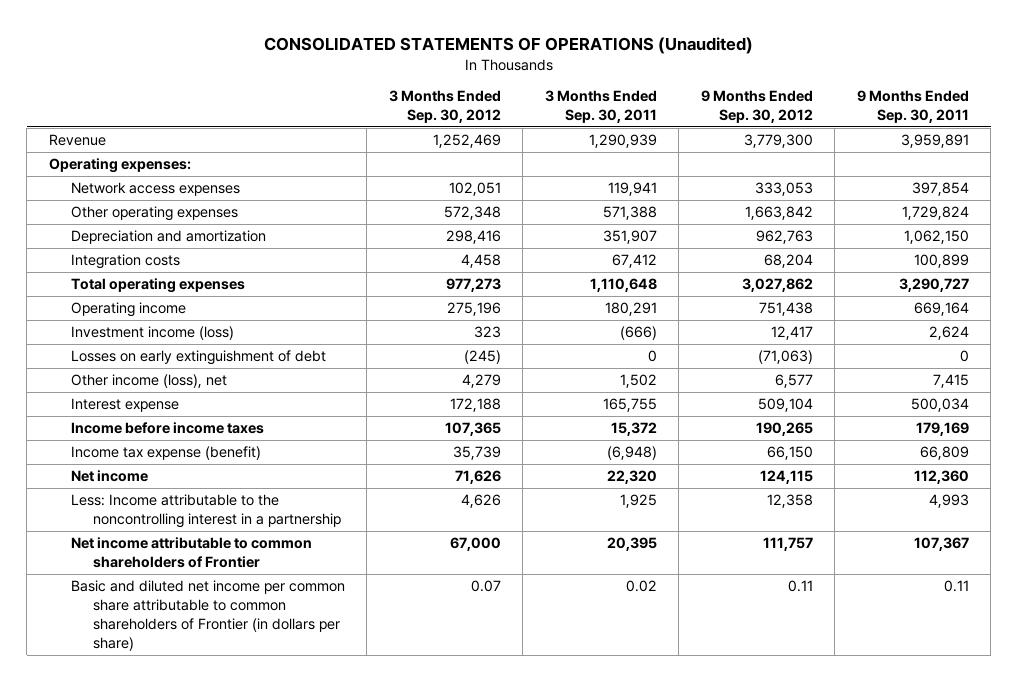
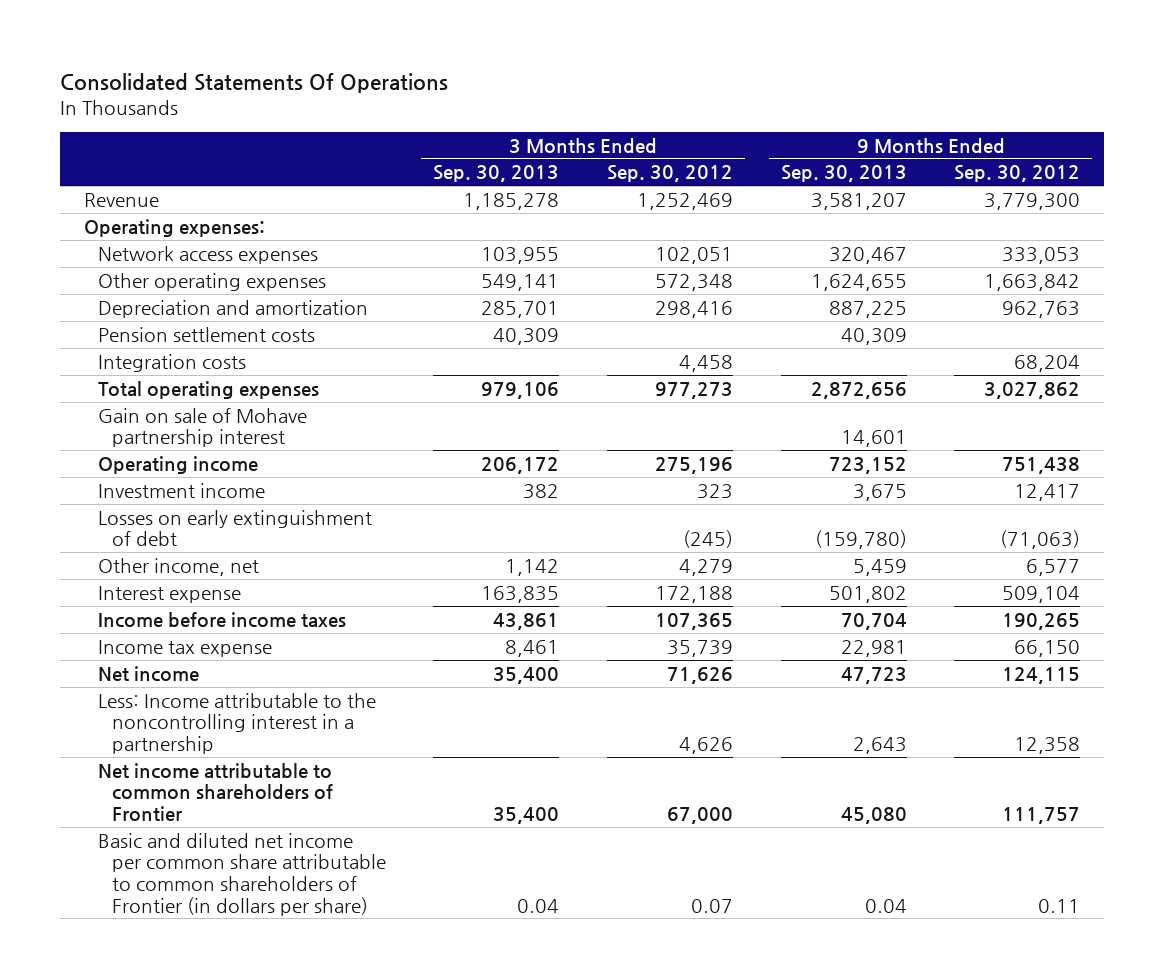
[263,36,753,54] CONSOLIDATED STATEMENTS OF OPERATIONS (Unaudited) -> [60,72,449,93] Consolidated Statements Of Operations
[544,90,657,124] 3 Months Ended Sep. 30, 2011 -> none
[856,90,969,124] 9 Months Ended Sep. 30, 2011 -> none
none -> [433,165,560,183] Sep. 30, 2013
none -> [780,165,907,183] Sep. 30, 2013
none -> [97,326,315,342] Pension settlement costs
none -> [97,407,307,448] Gain on sale of Mohave partnership interest
[70,326,234,341] Investment income (loss) -> [97,482,265,498] Investment income
[70,374,227,389] Other income (loss), net -> [97,557,259,576] Other income, net
[70,446,261,461] Income tax expense (benefit) -> [97,639,272,657] Income tax expense

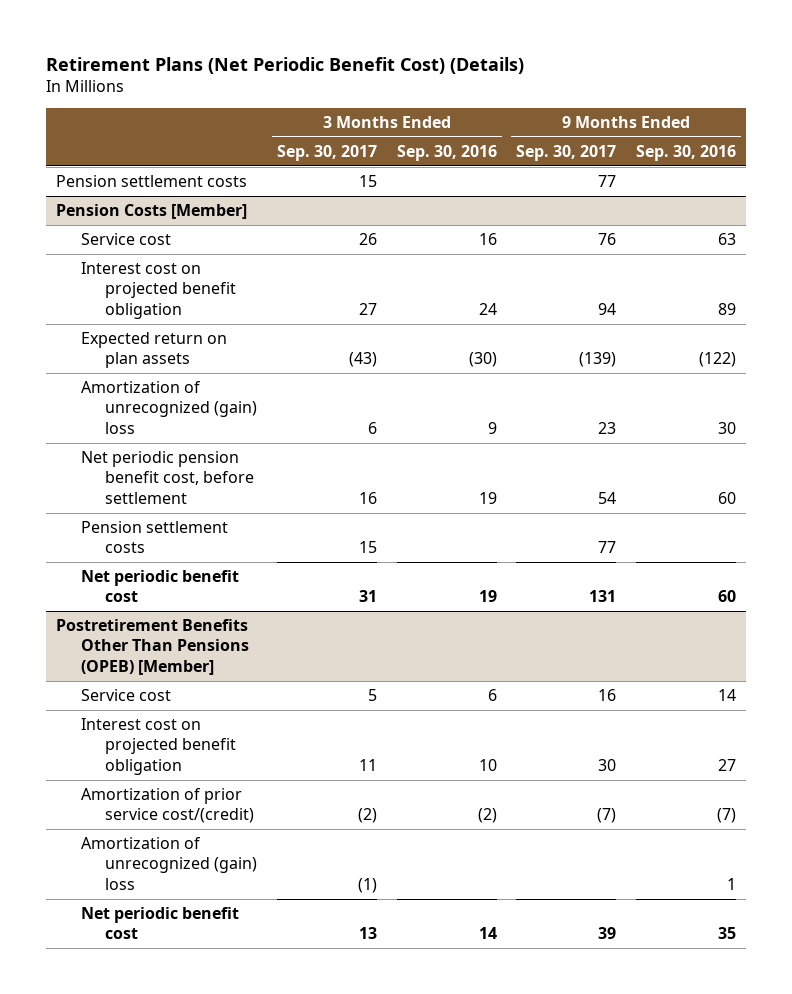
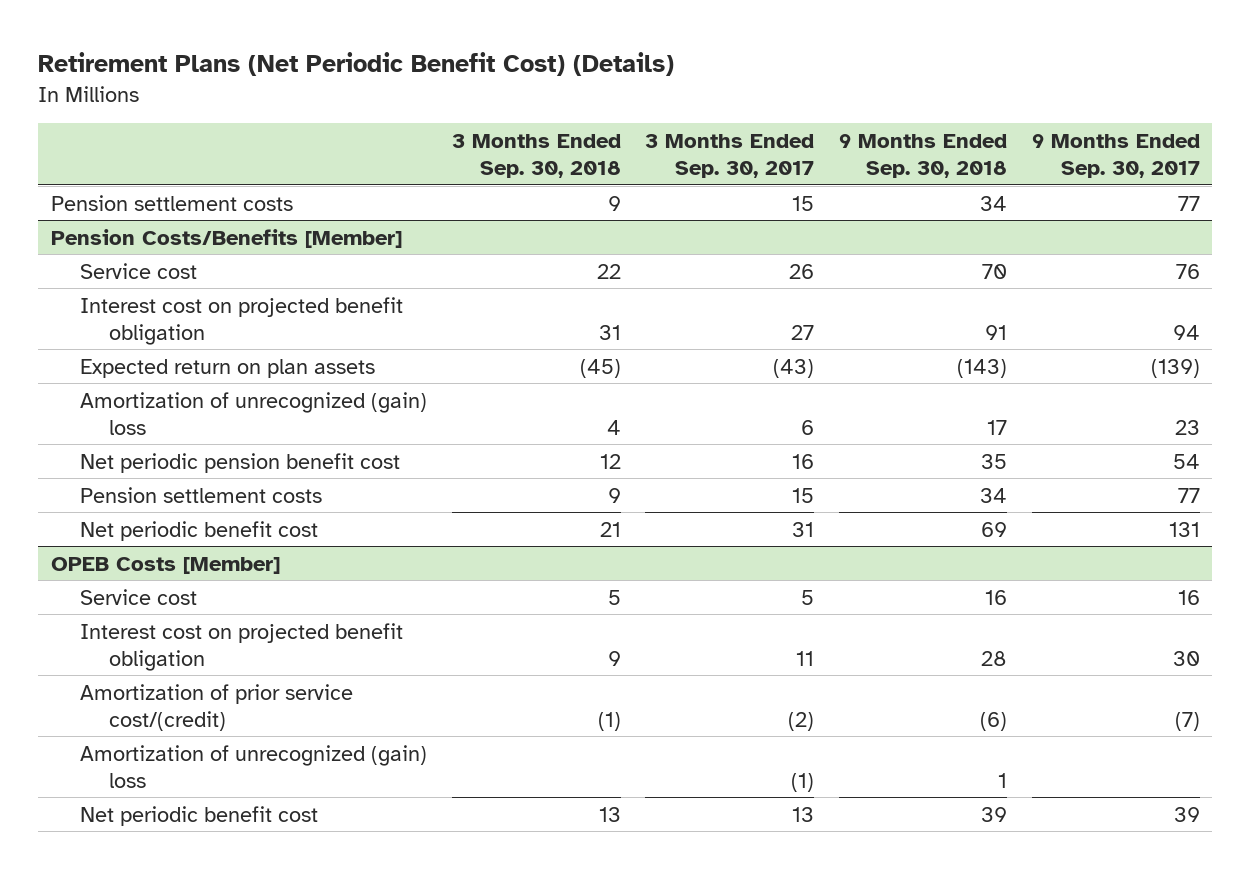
[396,144,497,161] Sep. 30, 2016 -> none
[636,144,737,161] Sep. 30, 2016 -> none
none -> [451,134,621,179] 3 Months Ended Sep. 30, 2018
none -> [838,134,1007,179] 9 Months Ended Sep. 30, 2018
[56,204,248,220] Pension Costs [Member] -> [50,228,402,248] Pension Costs/Benefits [Member]
[80,451,255,504] Net periodic pension benefit cost, before settlement -> [79,452,400,473] Net periodic pension benefit cost
[56,619,249,675] Postretirement Benefits Other Than Pensions (OPEB) [Member] -> none
none -> [50,556,280,574] OPEB Costs [Member]

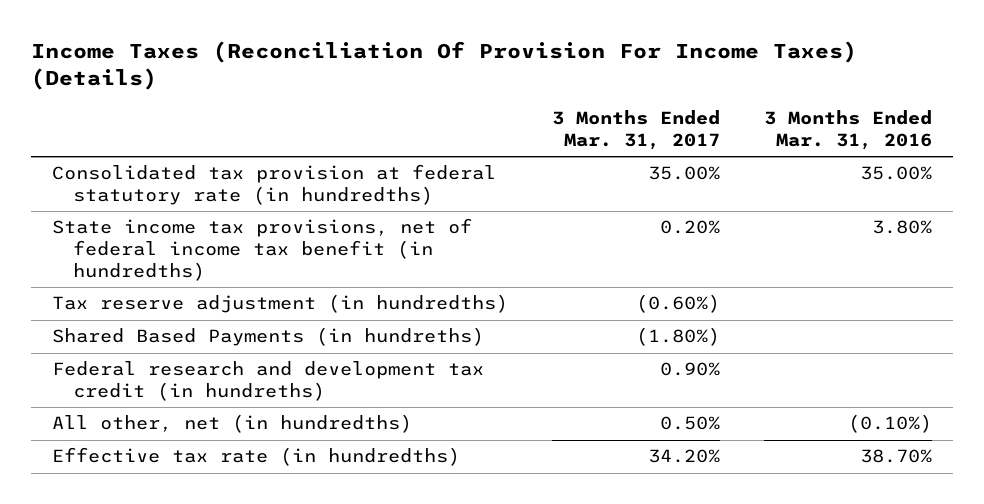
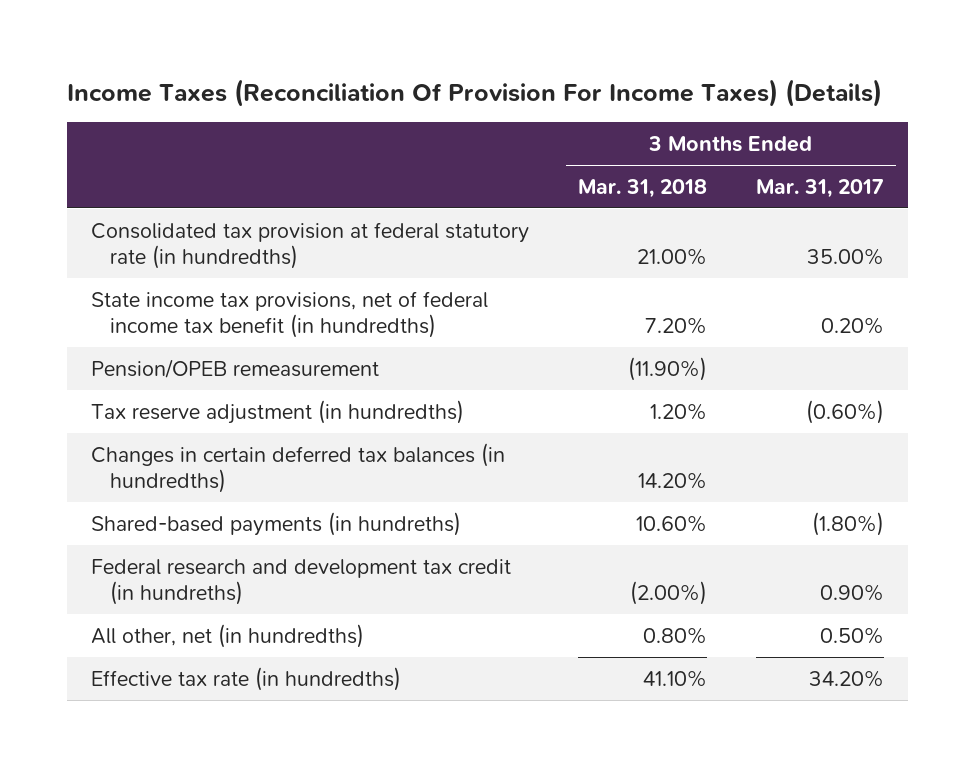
[763,110,932,151] 3 Months Ended Mar. 31, 2016 -> none
none -> [578,178,708,198] Mar. 31, 2018
none -> [91,358,380,378] Pension/OPEB remeasurement
none -> [91,442,506,494] Changes in certain deferred tax balances (in hundredths)
[52,327,485,347] Shared Based Payments (in hundreths) -> [91,511,462,536] Shared-based payments (in hundreths)

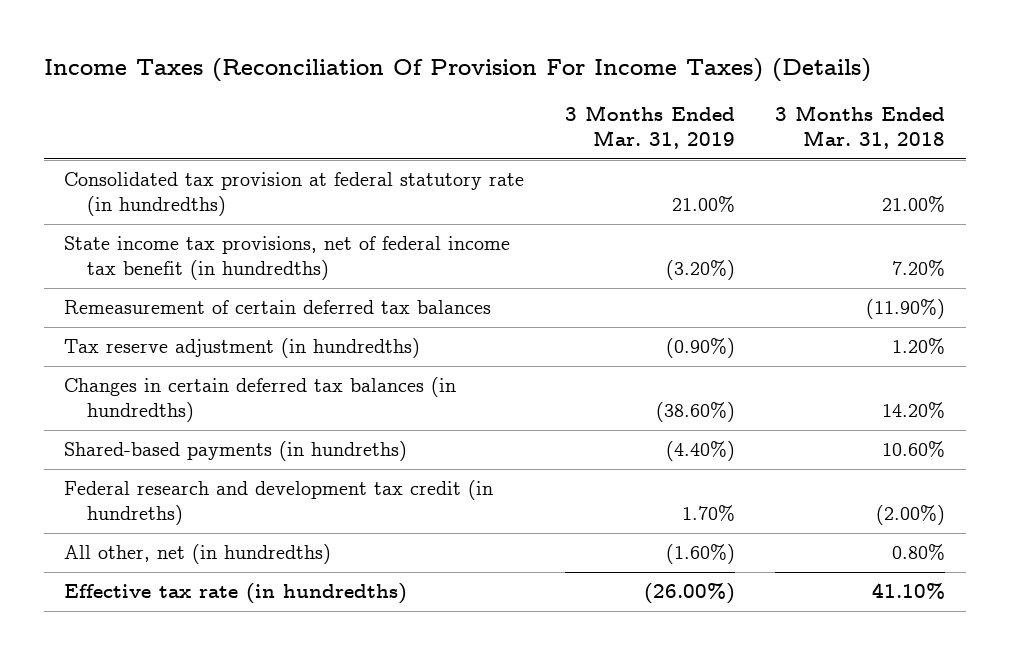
[755,178,884,198] Mar. 31, 2017 -> none
none -> [564,105,735,150] 3 Months Ended Mar. 31, 2019
[91,358,380,378] Pension/OPEB remeasurement -> [64,300,492,315] Remeasurement of certain deferred tax balances

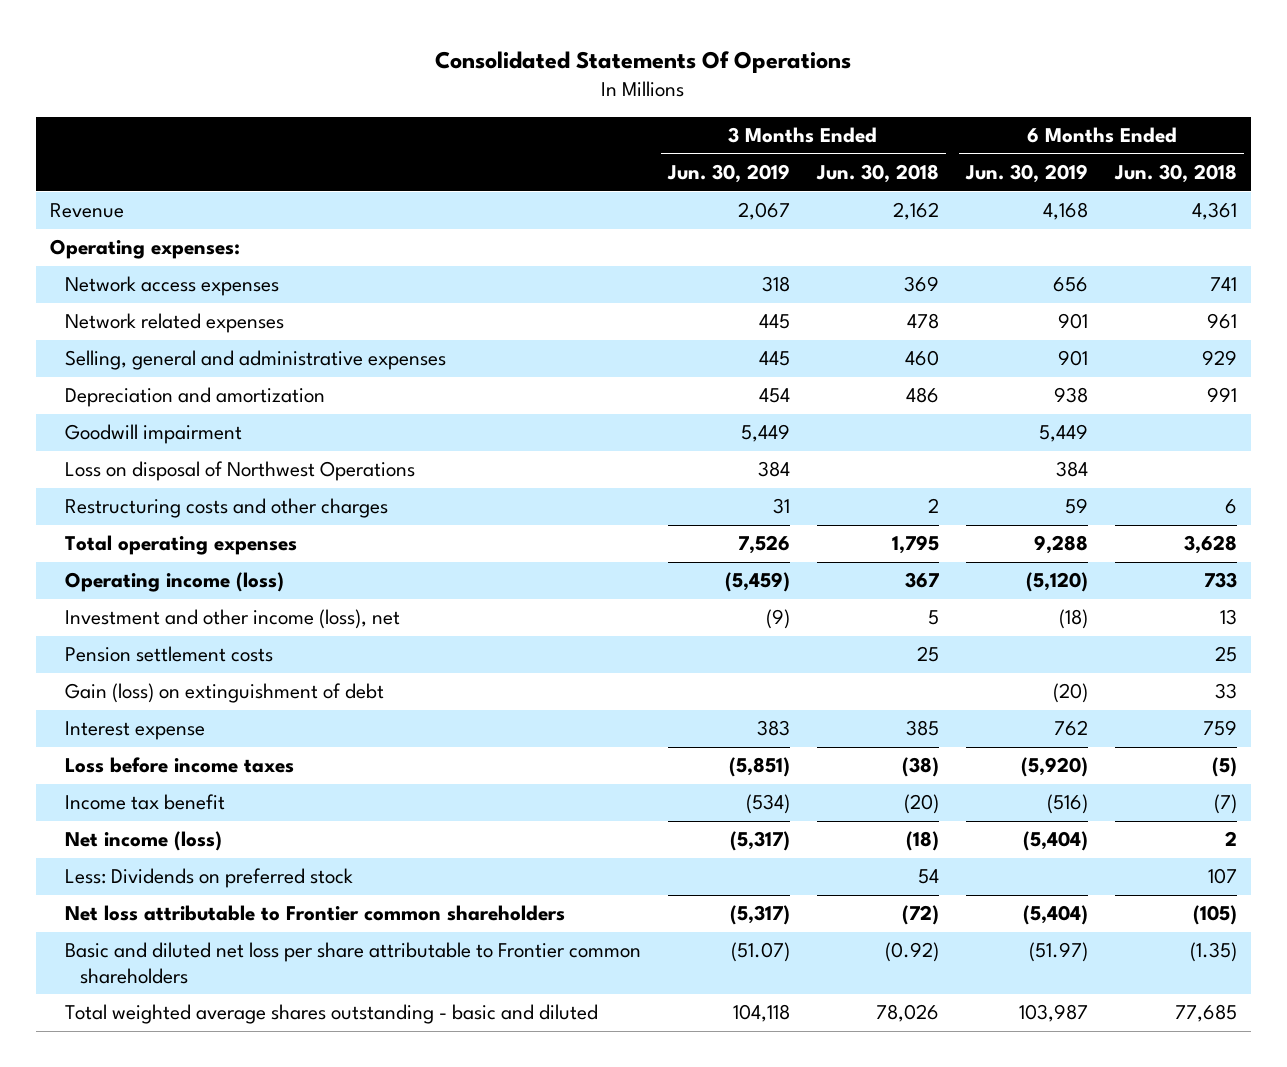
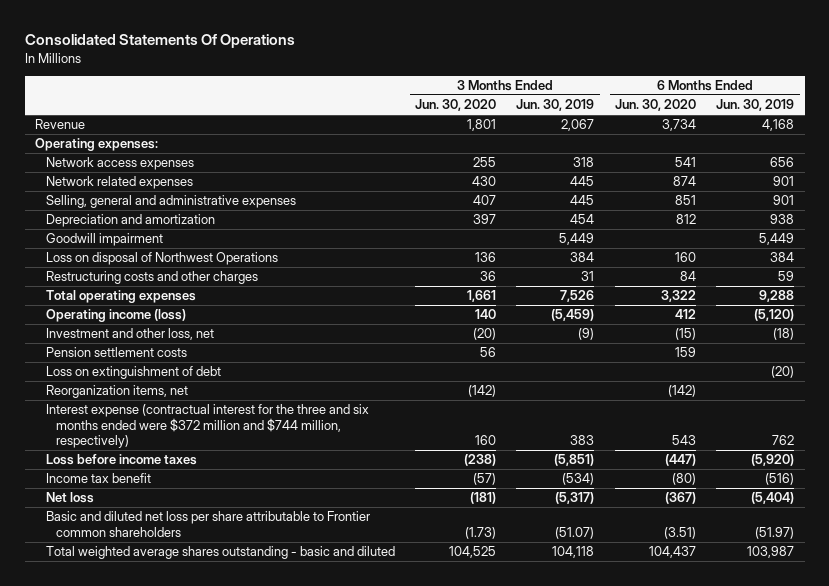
[815,164,939,184] Jun. 30, 2018 -> none
[1114,164,1238,184] Jun. 30, 2018 -> none
none -> [415,99,497,112] Jun. 30, 2020
none -> [614,99,696,112] Jun. 30, 2020
[64,609,400,630] Investment and other income (loss), net -> [45,328,214,341] Investment and other loss, net
[64,683,384,704] Gain (loss) on extinguishment of debt -> [45,366,221,380] Loss on extinguishment of debt
none -> [45,385,188,399] Reorganization items, net
[64,721,205,741] Interest expense -> [45,404,369,449] Interest expense (contractual interest for the three and six months ended were $372 million and $744 million, respectively)
[64,868,353,889] Less: Dividends on preferred stock -> none
[64,905,565,922] Net loss attributable to Frontier common shareholders -> none
[64,831,222,852] Net income (loss) -> [45,492,94,504] Net loss

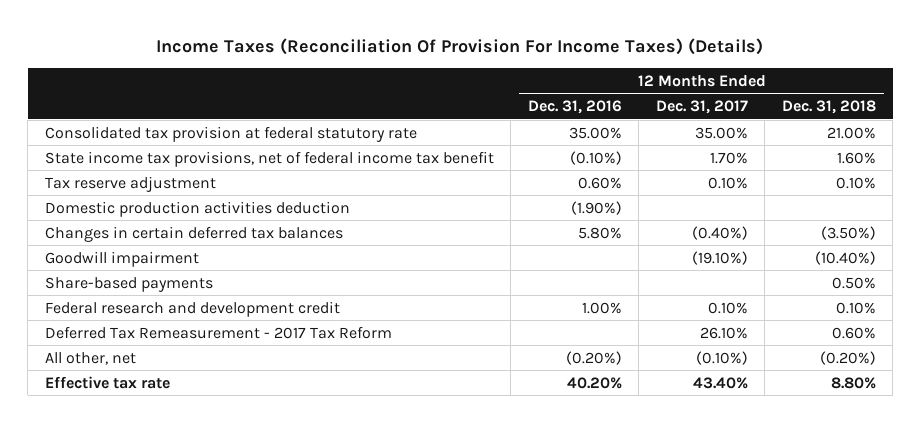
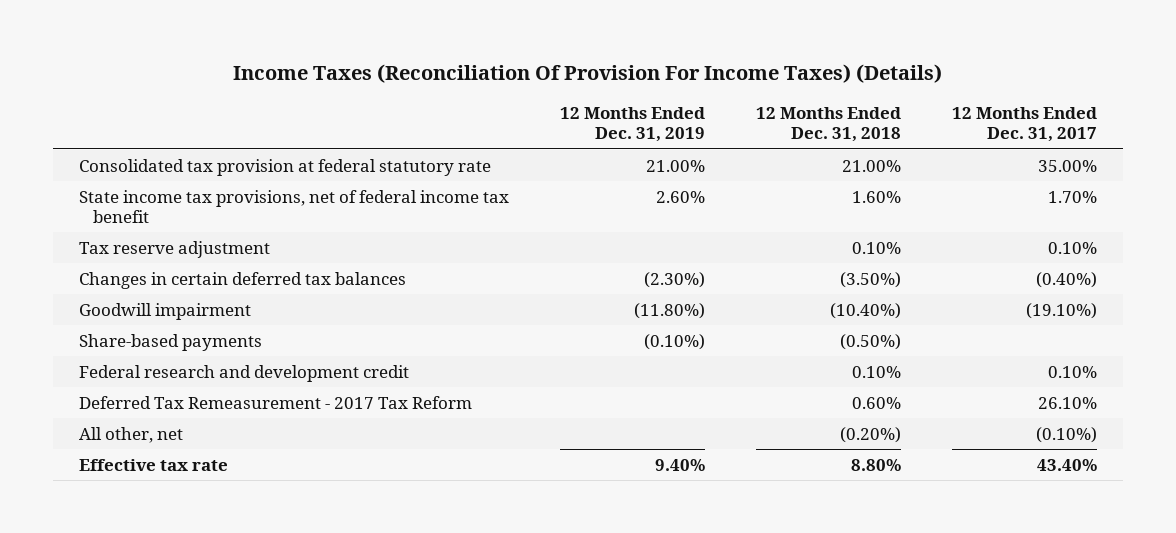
[527,100,622,115] Dec. 31, 2016 -> none
none -> [559,107,705,143] 12 Months Ended Dec. 31, 2019
[44,200,350,217] Domestic production activities deduction -> none
[831,276,876,289] 0.50% -> [840,333,902,350] (0.50%)

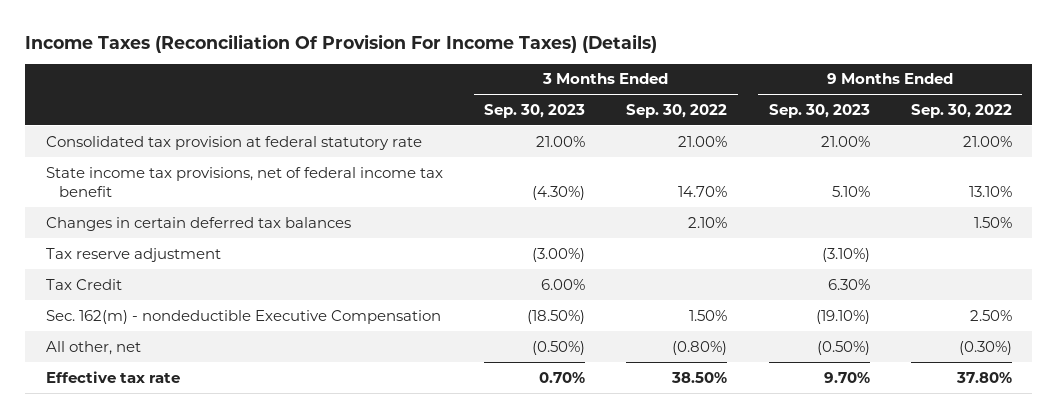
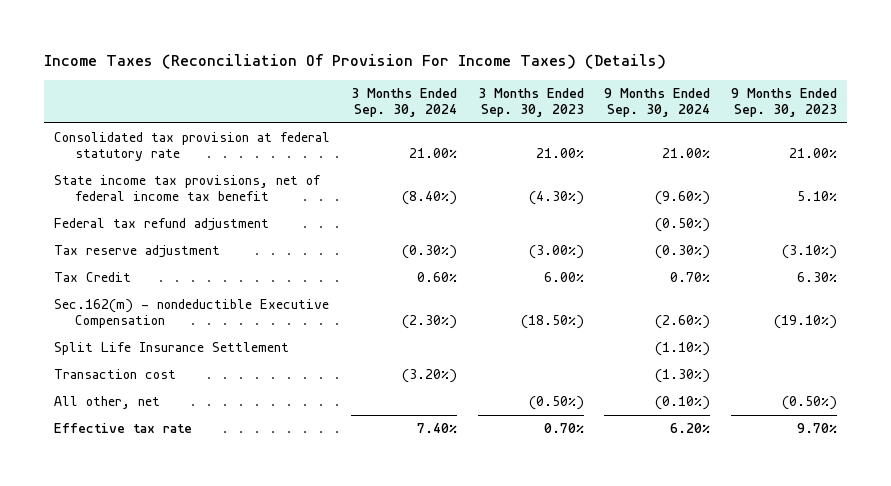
[626,103,728,118] Sep. 30, 2022 -> none
[910,103,1012,118] Sep. 30, 2022 -> none
none -> [351,87,458,117] 3 Months Ended Sep. 30, 2024
none -> [604,87,711,117] 9 Months Ended Sep. 30, 2024
[45,216,351,231] Changes in certain deferred tax balances -> none
none -> [54,218,270,232] Federal tax refund adjustment
[45,309,441,324] Sec. 162(m) - nondeductible Executive Compensation -> [54,299,330,329] Sec.162(m) - nondeductible Executive Compensation
none -> [54,342,290,356] Split Life Insurance Settlement
none -> [54,369,177,380] Transaction cost

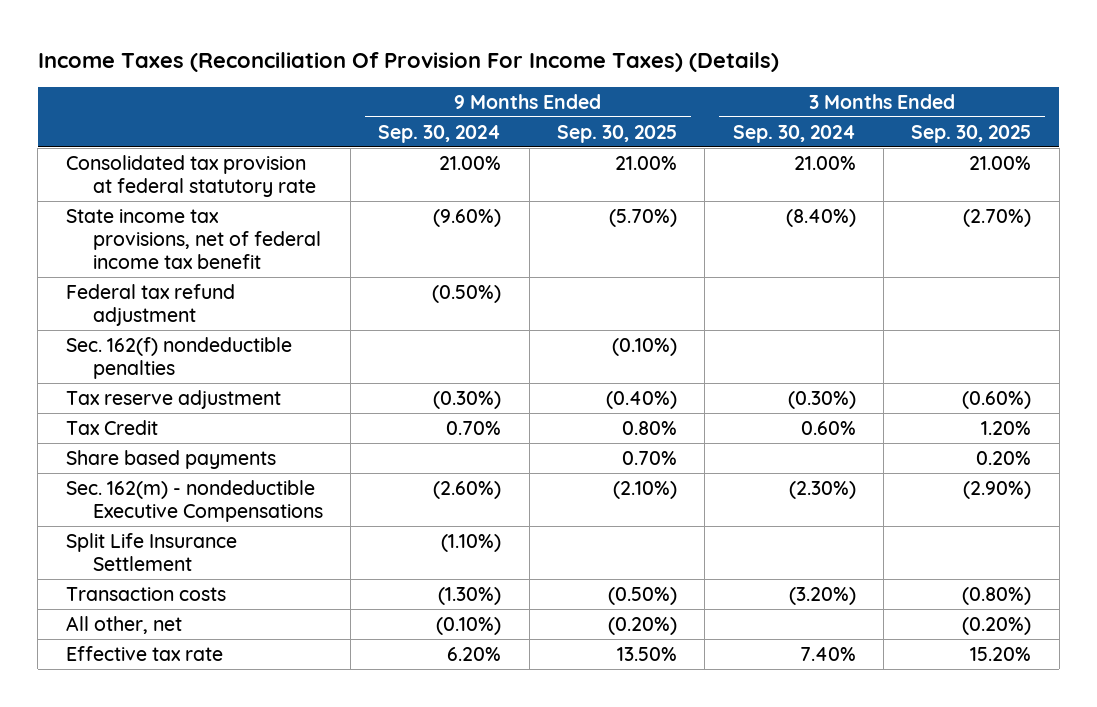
[477,87,584,117] 3 Months Ended Sep. 30, 2023 -> none
[730,87,837,117] 9 Months Ended Sep. 30, 2023 -> none
none -> [557,124,678,143] Sep. 30, 2025
none -> [911,124,1032,143] Sep. 30, 2025
none -> [65,336,292,379] Sec. 162(f) nondeductible penalties
none -> [65,449,276,469] Share based payments
[54,299,330,329] Sec.162(m) - nondeductible Executive Compensation -> [65,479,323,522] Sec. 162(m) - nondeductible Executive Compensations
[54,369,177,380] Transaction cost -> [65,586,226,601] Transaction costs

